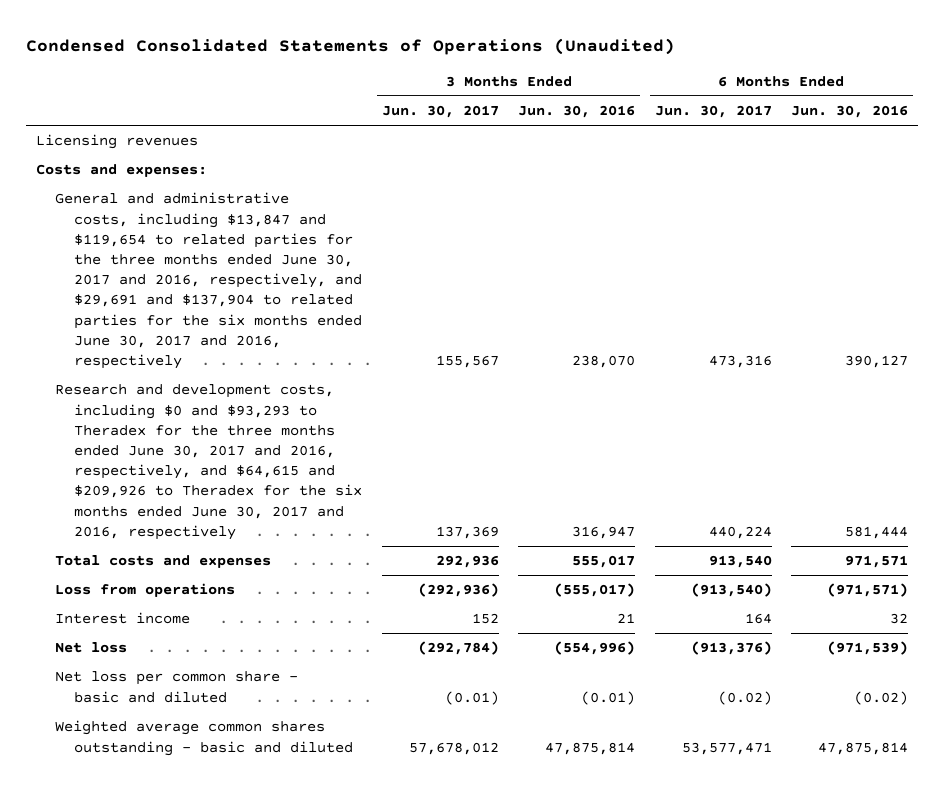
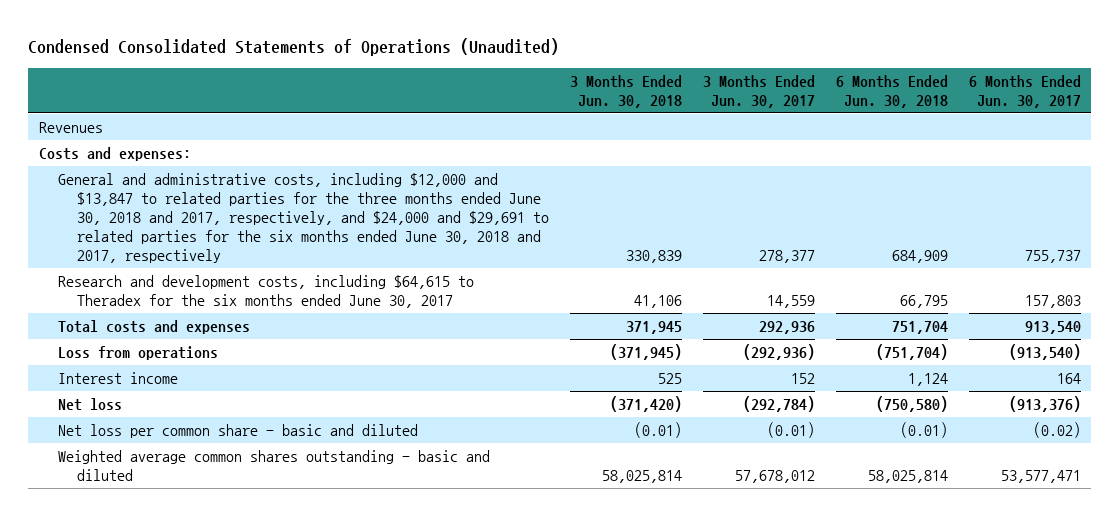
[518,105,636,119] Jun. 30, 2016 -> none
[790,105,908,119] Jun. 30, 2016 -> none
none -> [570,74,683,108] 3 Months Ended Jun. 30, 2018
none -> [835,74,948,108] 6 Months Ended Jun. 30, 2018
[36,134,199,150] Licensing revenues -> [38,121,103,133] Revenues
[55,192,363,369] General and administrative costs, including $13,847 and $119,654 to related parties for the three months ended June 30, 2017 and 2016, respectively, and $29,691 and $137,904 to related parties for the six months ended June 30, 2017 and 2016, respectively -> [58,172,550,264] General and administrative costs, including $12,000 and $13,847 to related parties for the three months ended June 30, 2018 and 2017, respectively, and $24,000 and $29,691 to related parties for the six months ended June 30, 2018 and 2017, respectively
[435,354,499,368] 155,567 -> [759,250,816,264] 278,377
[708,354,772,368] 473,316 -> [1024,250,1081,264] 755,737
[55,384,363,540] Research and development costs, including $0 and $93,293 to Theradex for the three months ended June 30, 2017 and 2016, respectively, and $64,615 and $209,926 to Theradex for the six months ended June 30, 2017 and 2016, respectively -> [58,274,475,308] Research and development costs, including $64,615 to Theradex for the six months ended June 30, 2017
[435,525,499,539] 137,369 -> [767,294,816,308] 14,559
[708,525,772,539] 440,224 -> [1024,294,1081,308] 157,803

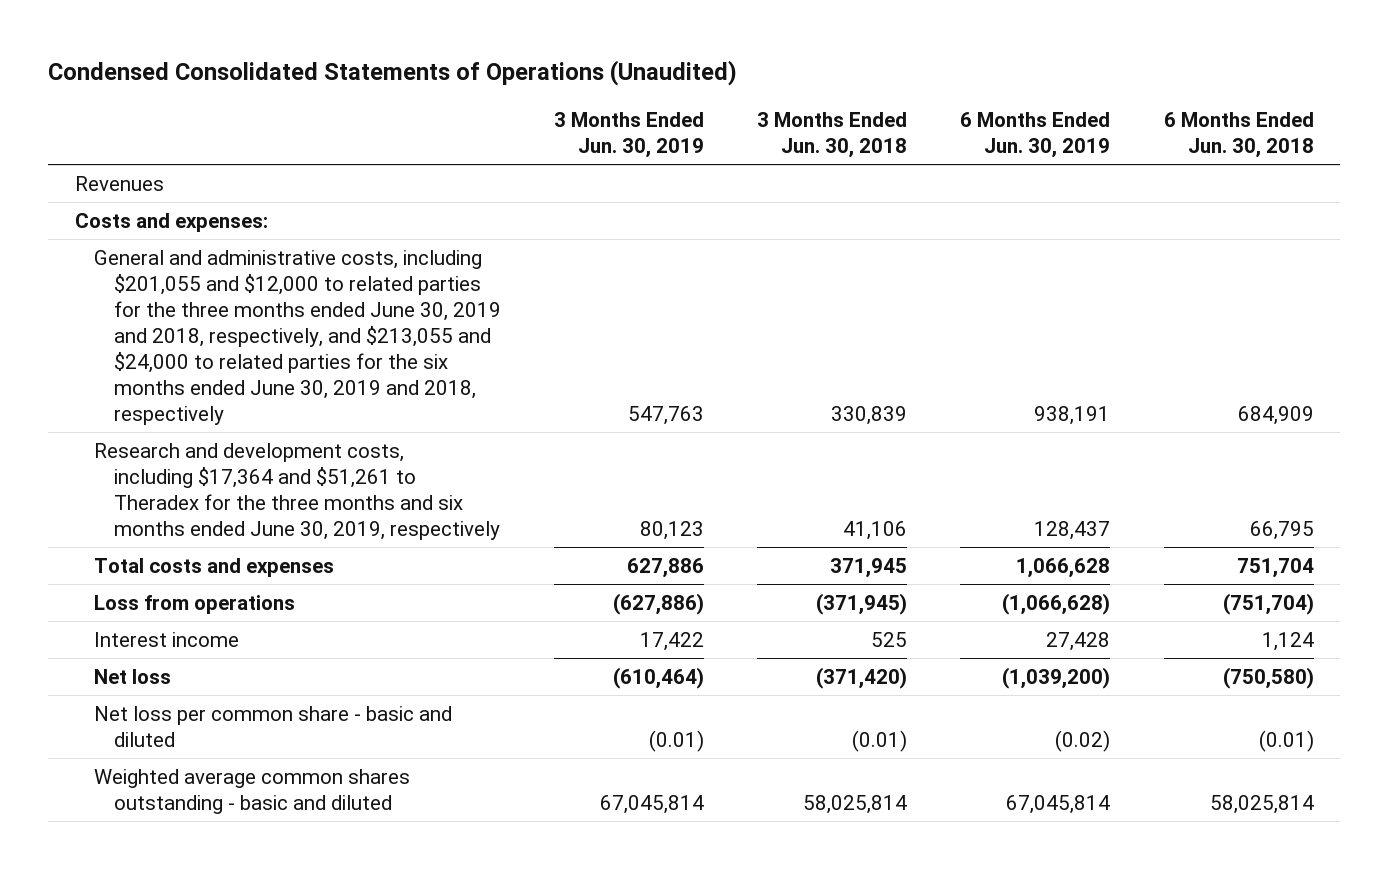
[703,74,816,108] 3 Months Ended Jun. 30, 2017 -> none
[968,74,1081,108] 6 Months Ended Jun. 30, 2017 -> none
none -> [553,111,704,158] 3 Months Ended Jun. 30, 2019
none -> [960,111,1111,158] 6 Months Ended Jun. 30, 2019
[58,172,550,264] General and administrative costs, including $12,000 and $13,847 to related parties for the three months ended June 30, 2018 and 2017, respectively, and $24,000 and $29,691 to related parties for the six months ended June 30, 2018 and 2017, respectively -> [94,249,501,426] General and administrative costs, including $201,055 and $12,000 to related parties for the three months ended June 30, 2019 and 2018, respectively, and $213,055 and $24,000 to related parties for the six months ended June 30, 2019 and 2018, respectively
[58,274,475,308] Research and development costs, including $64,615 to Theradex for the six months ended June 30, 2017 -> [94,442,500,540] Research and development costs, including $17,364 and $51,261 to Theradex for the three months and six months ended June 30, 2019, respectively

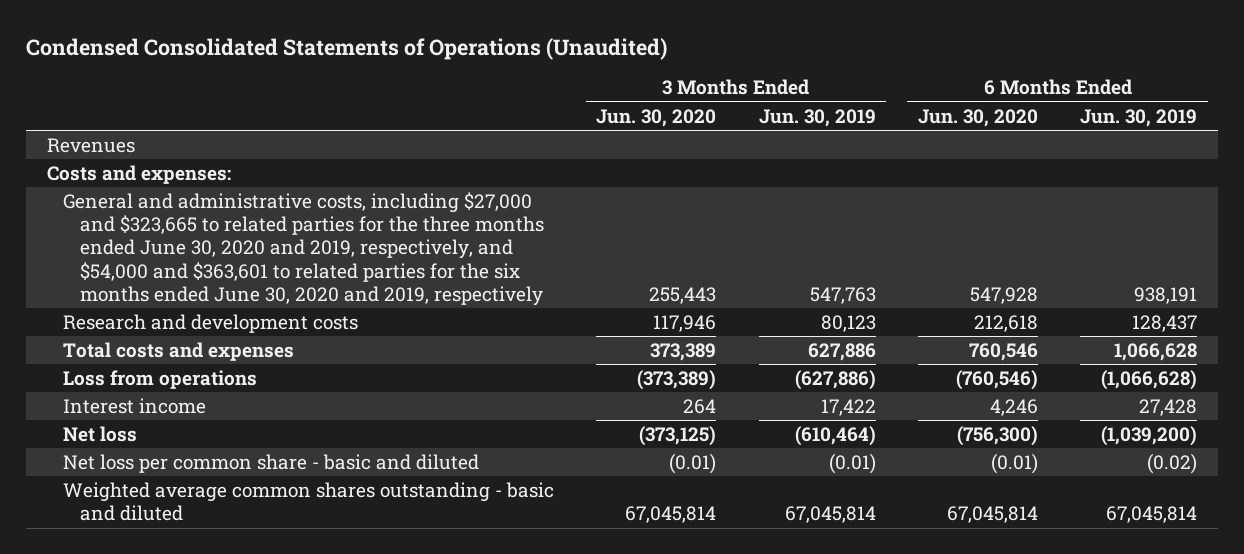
[757,111,908,158] 3 Months Ended Jun. 30, 2018 -> none
[1163,111,1314,158] 6 Months Ended Jun. 30, 2018 -> none
none -> [596,108,717,127] Jun. 30, 2020
none -> [917,108,1038,127] Jun. 30, 2020
[94,249,501,426] General and administrative costs, including $201,055 and $12,000 to related parties for the three months ended June 30, 2019 and 2018, respectively, and $213,055 and $24,000 to related parties for the six months ended June 30, 2019 and 2018, respectively -> [63,191,544,306] General and administrative costs, including $27,000 and $323,665 to related parties for the three months ended June 30, 2020 and 2019, respectively, and $54,000 and $363,601 to related parties for the six months ended June 30, 2020 and 2019, respectively
[94,442,500,540] Research and development costs, including $17,364 and $51,261 to Theradex for the three months and six months ended June 30, 2019, respectively -> [63,313,359,333] Research and development costs

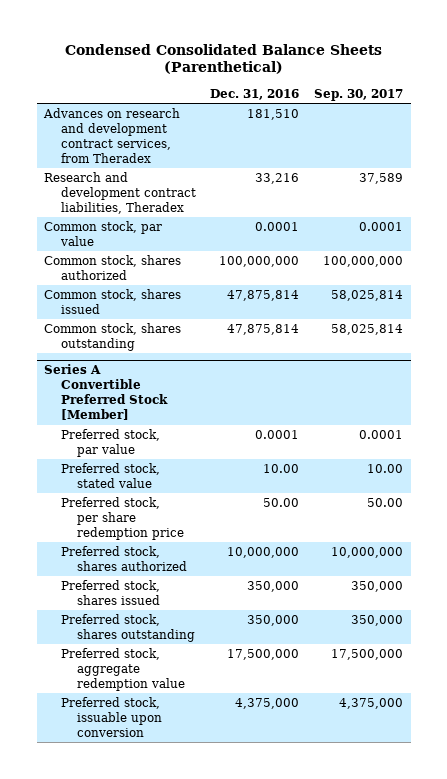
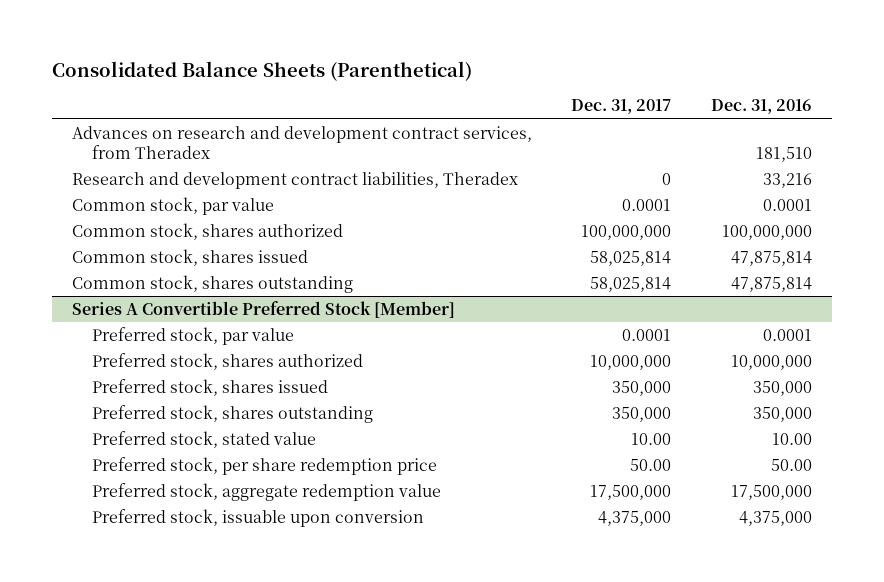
[64,43,382,75] Condensed Consolidated Balance Sheets (Parenthetical) -> [51,60,472,81] Consolidated Balance Sheets (Parenthetical)
[314,88,404,101] Sep. 30, 2017 -> none
none -> [571,99,672,115] Dec. 31, 2017
[60,462,160,488] Preferred stock, stated value -> [91,430,316,448] Preferred stock, stated value
[60,496,185,540] Preferred stock, per share redemption price -> [91,456,437,475] Preferred stock, per share redemption price

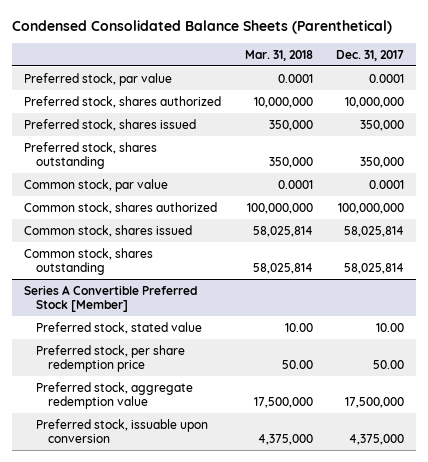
[51,60,472,81] Consolidated Balance Sheets (Parenthetical) -> [11,19,392,34] Condensed Consolidated Balance Sheets (Parenthetical)
[711,99,813,115] Dec. 31, 2016 -> none
none -> [244,49,313,61] Mar. 31, 2018
[71,125,532,159] Advances on research and development contract services, from Theradex -> none
[71,171,518,189] Research and development contract liabilities, Theradex -> none
none -> [23,72,172,86] Preferred stock, par value
none -> [23,95,221,108] Preferred stock, shares authorized
none -> [23,118,196,131] Preferred stock, shares issued
none -> [23,141,157,170] Preferred stock, shares outstanding
[91,326,294,345] Preferred stock, par value -> none
[91,352,363,370] Preferred stock, shares authorized -> none
[91,378,328,396] Preferred stock, shares issued -> none
[91,404,373,423] Preferred stock, shares outstanding -> none

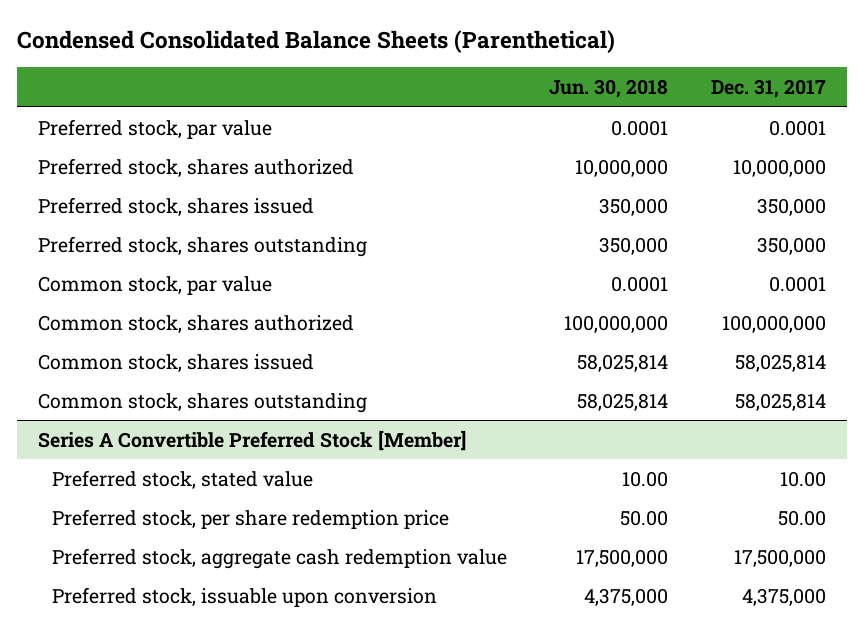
[244,49,313,61] Mar. 31, 2018 -> none
none -> [549,79,669,99] Jun. 30, 2018
[35,381,193,410] Preferred stock, aggregate redemption value -> [52,547,508,569] Preferred stock, aggregate cash redemption value

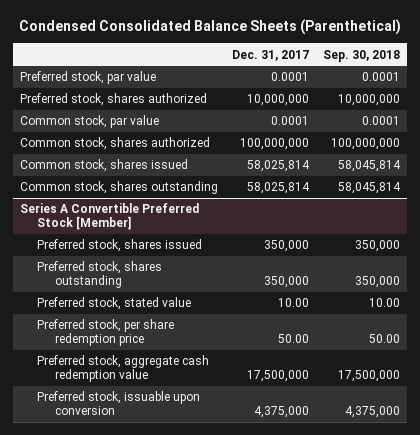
[549,79,669,99] Jun. 30, 2018 -> none
none -> [323,49,401,62] Sep. 30, 2018
[38,196,315,216] Preferred stock, shares issued -> none
[38,235,368,257] Preferred stock, shares outstanding -> none
none -> [37,239,203,253] Preferred stock, shares issued
none -> [37,261,163,289] Preferred stock, shares outstanding

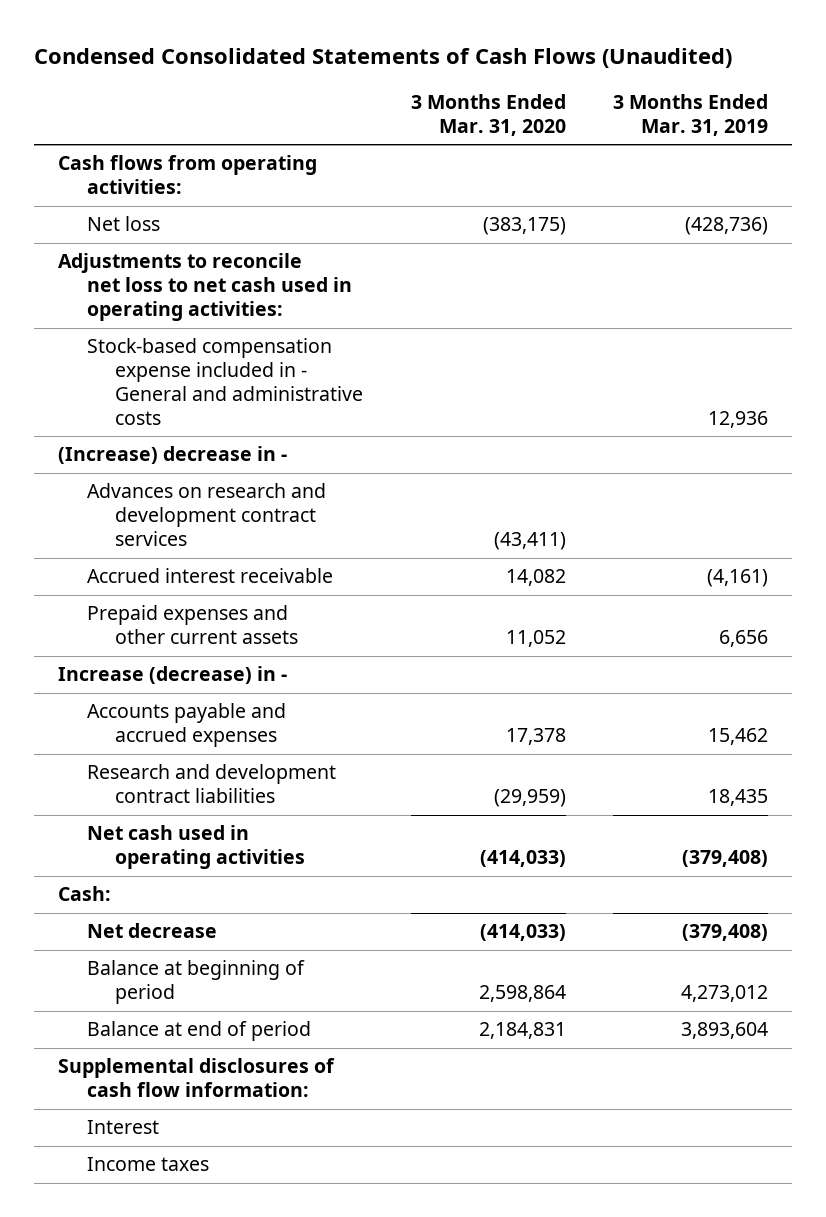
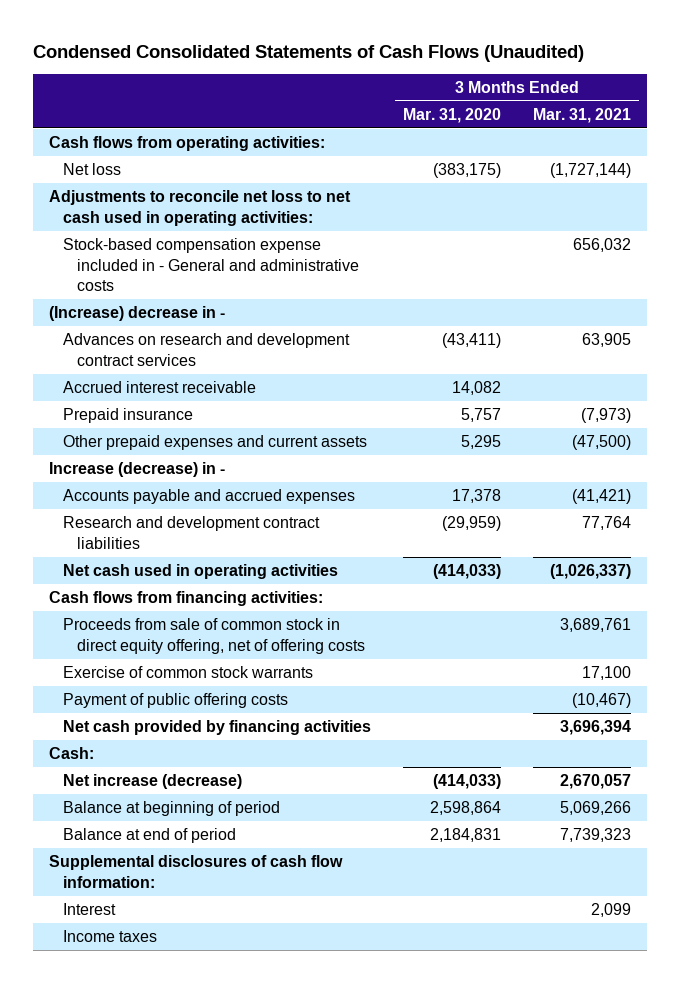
[613,94,769,136] 3 Months Ended Mar. 31, 2019 -> none
none -> [532,107,631,123] Mar. 31, 2021
none -> [62,407,193,423] Prepaid insurance
[86,605,298,645] Prepaid expenses and other current assets -> [62,434,367,450] Other prepaid expenses and current assets
[505,630,566,648] 11,052 -> [460,434,501,449] 5,295
none -> [49,590,324,606] Cash flows from financing activities:
none -> [62,617,365,654] Proceeds from sale of common stock in direct equity offering, net of offering costs
none -> [62,665,313,678] Exercise of common stock warrants
none -> [62,692,288,708] Payment of public offering costs
none -> [62,719,371,735] Net cash provided by financing activities
[86,923,217,939] Net decrease -> [62,773,242,789] Net increase (decrease)

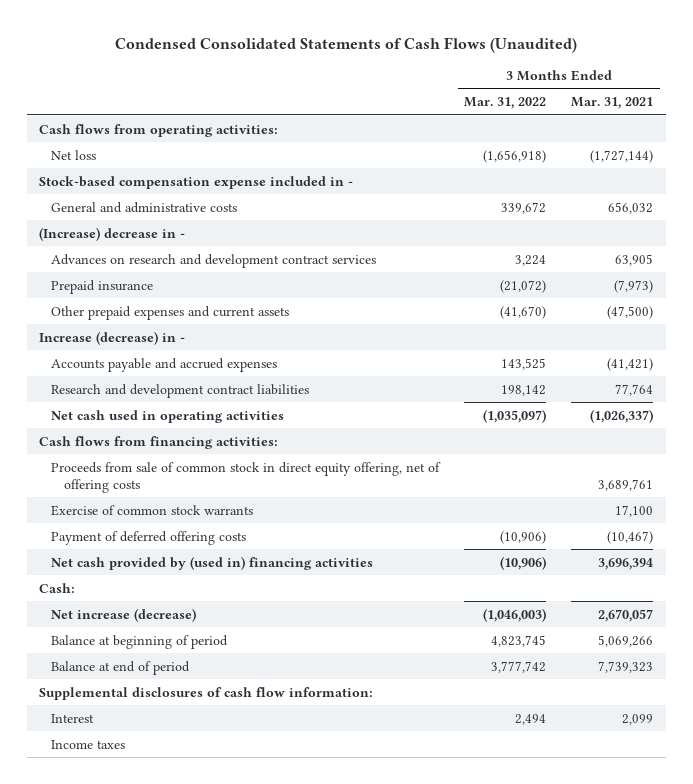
[402,107,501,123] Mar. 31, 2020 -> none
none -> [464,97,547,110] Mar. 31, 2022
[49,189,352,226] Adjustments to reconcile net loss to net cash used in operating activities: -> none
none -> [39,175,354,189] Stock-based compensation expense included in -
[62,237,359,292] Stock-based compensation expense included in - General and administrative costs -> [51,201,238,213] General and administrative costs
[62,380,256,393] Accrued interest receivable -> none
[62,692,288,708] Payment of public offering costs -> [51,530,247,545] Payment of deferred offering costs
[62,719,371,735] Net cash provided by financing activities -> [51,555,374,570] Net cash provided by (used in) financing activities

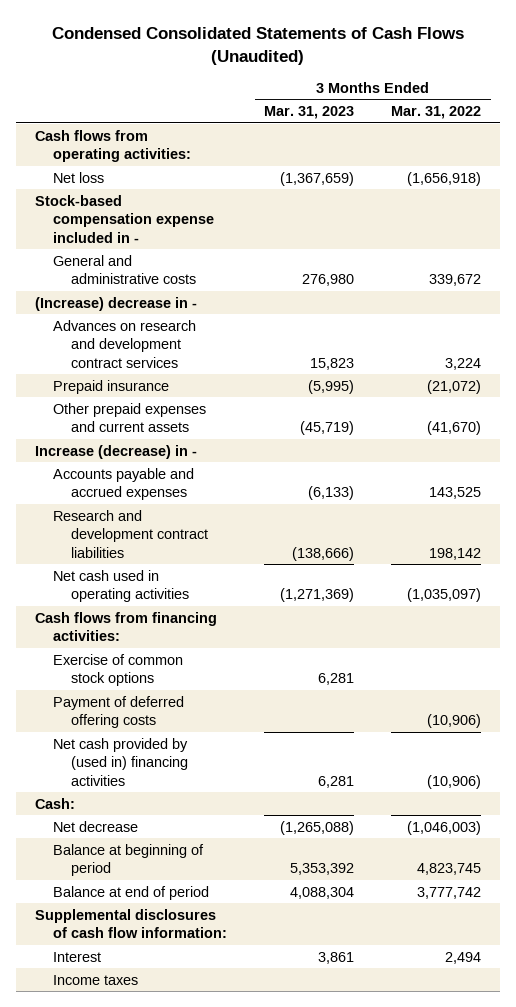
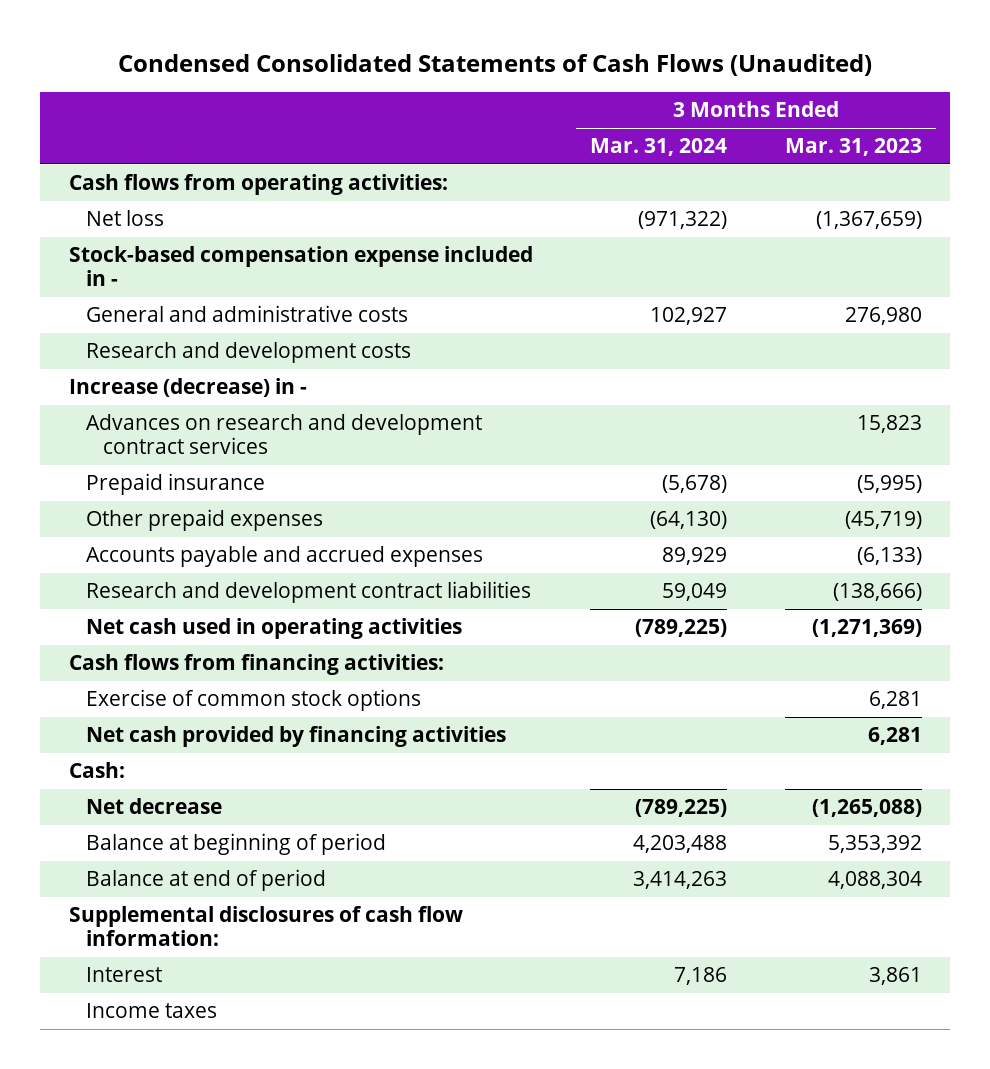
[391,106,482,120] Mar. 31, 2022 -> none
none -> [590,138,728,157] Mar. 31, 2024
[34,296,197,311] (Increase) decrease in - -> none
none -> [85,342,411,364] Research and development costs
[34,444,197,459] Increase (decrease) in - -> [68,378,307,398] Increase (decrease) in -
[53,402,207,433] Other prepaid expenses and current assets -> [85,509,323,532] Other prepaid expenses
[53,695,185,729] Payment of deferred offering costs -> none
[53,737,189,786] Net cash provided by (used in) financing activities -> [85,726,506,748] Net cash provided by financing activities

